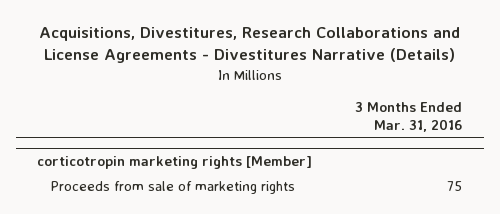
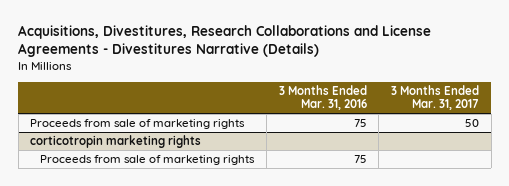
none -> [391,84,480,111] 3 Months Ended Mar. 31, 2017
[37,155,313,169] corticotropin marketing rights [Member] -> none
none -> [30,135,202,149] corticotropin marketing rights
none -> [40,155,256,166] Proceeds from sale of marketing rights

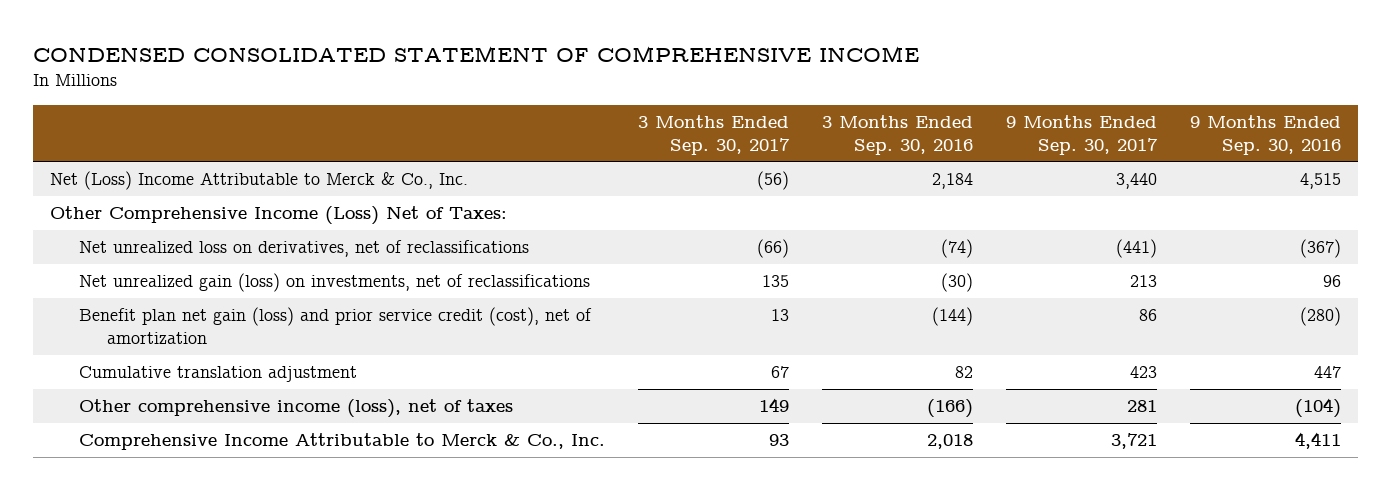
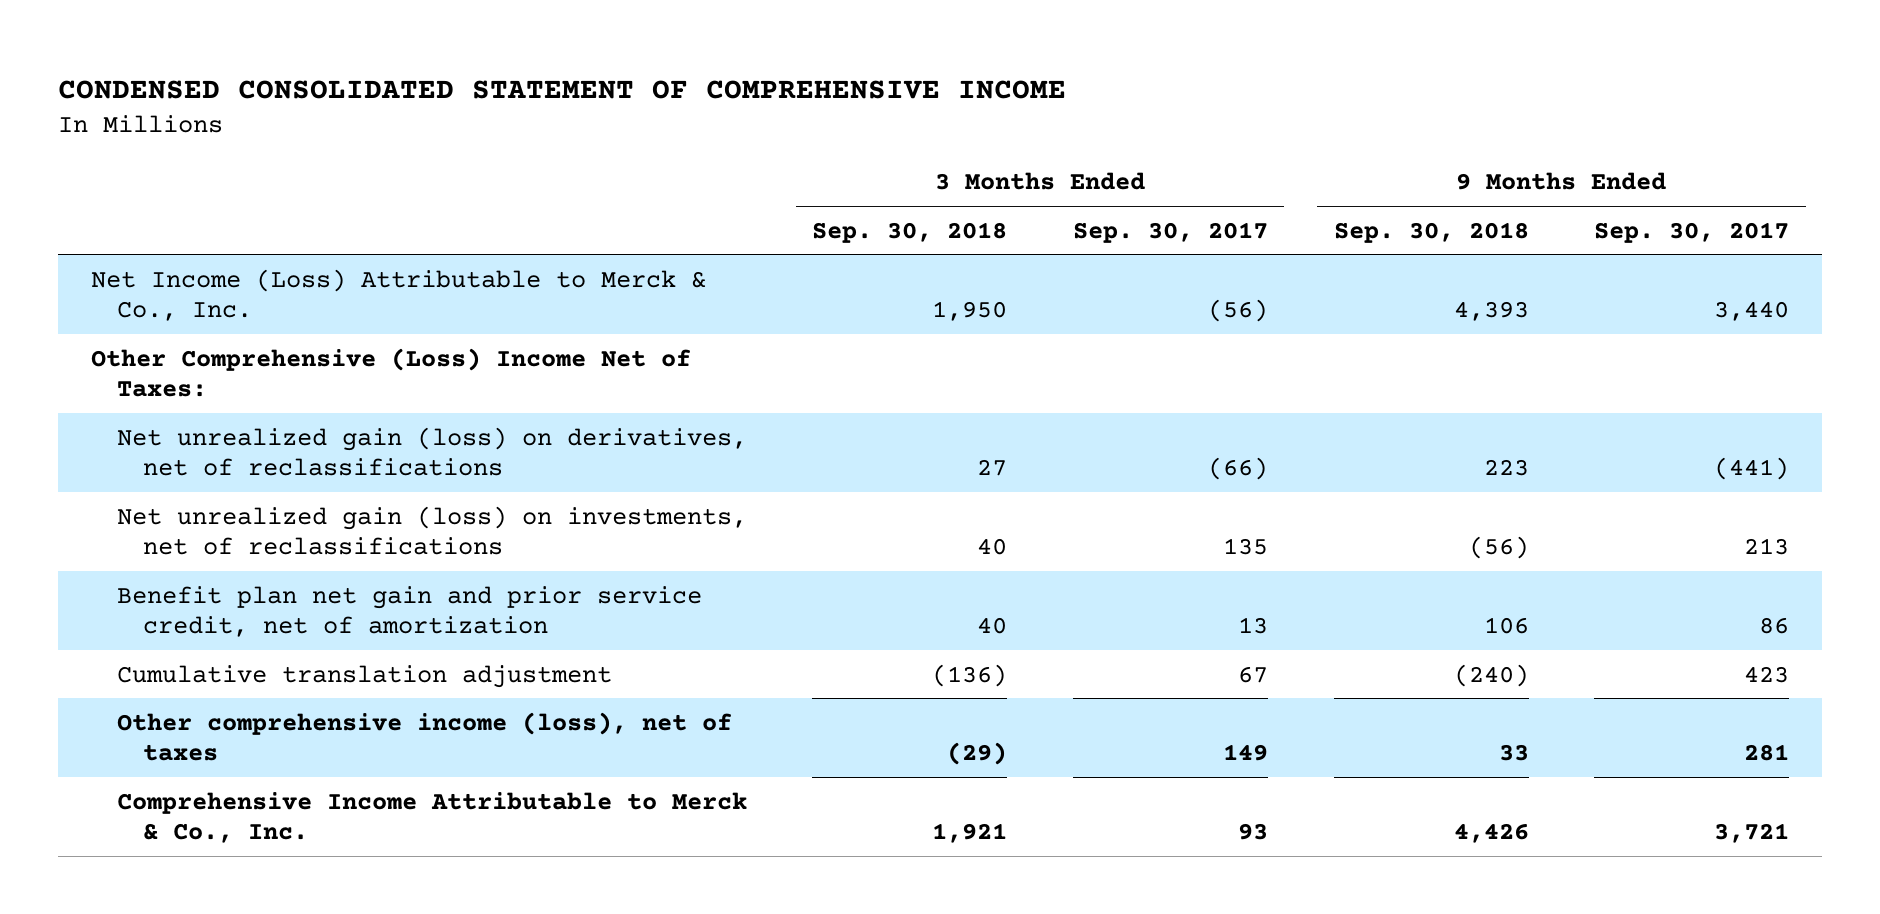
[821,114,973,155] 3 Months Ended Sep. 30, 2016 -> none
[1190,114,1342,155] 9 Months Ended Sep. 30, 2016 -> none
none -> [812,221,1008,243] Sep. 30, 2018
none -> [1333,221,1529,243] Sep. 30, 2018
[50,171,469,191] Net (Loss) Income Attributable to Merck & Co., Inc. -> [90,268,706,322] Net Income (Loss) Attributable to Merck & Co., Inc.
[50,206,508,226] Other Comprehensive Income (Loss) Net of Taxes: -> [90,347,691,398] Other Comprehensive (Loss) Income Net of Taxes:
[78,240,529,258] Net unrealized loss on derivatives, net of reclassifications -> [116,426,747,477] Net unrealized gain (loss) on derivatives, net of reclassifications
[78,307,592,345] Benefit plan net gain (loss) and prior service credit (cost), net of amortization -> [116,585,702,638] Benefit plan net gain and prior service credit, net of amortization

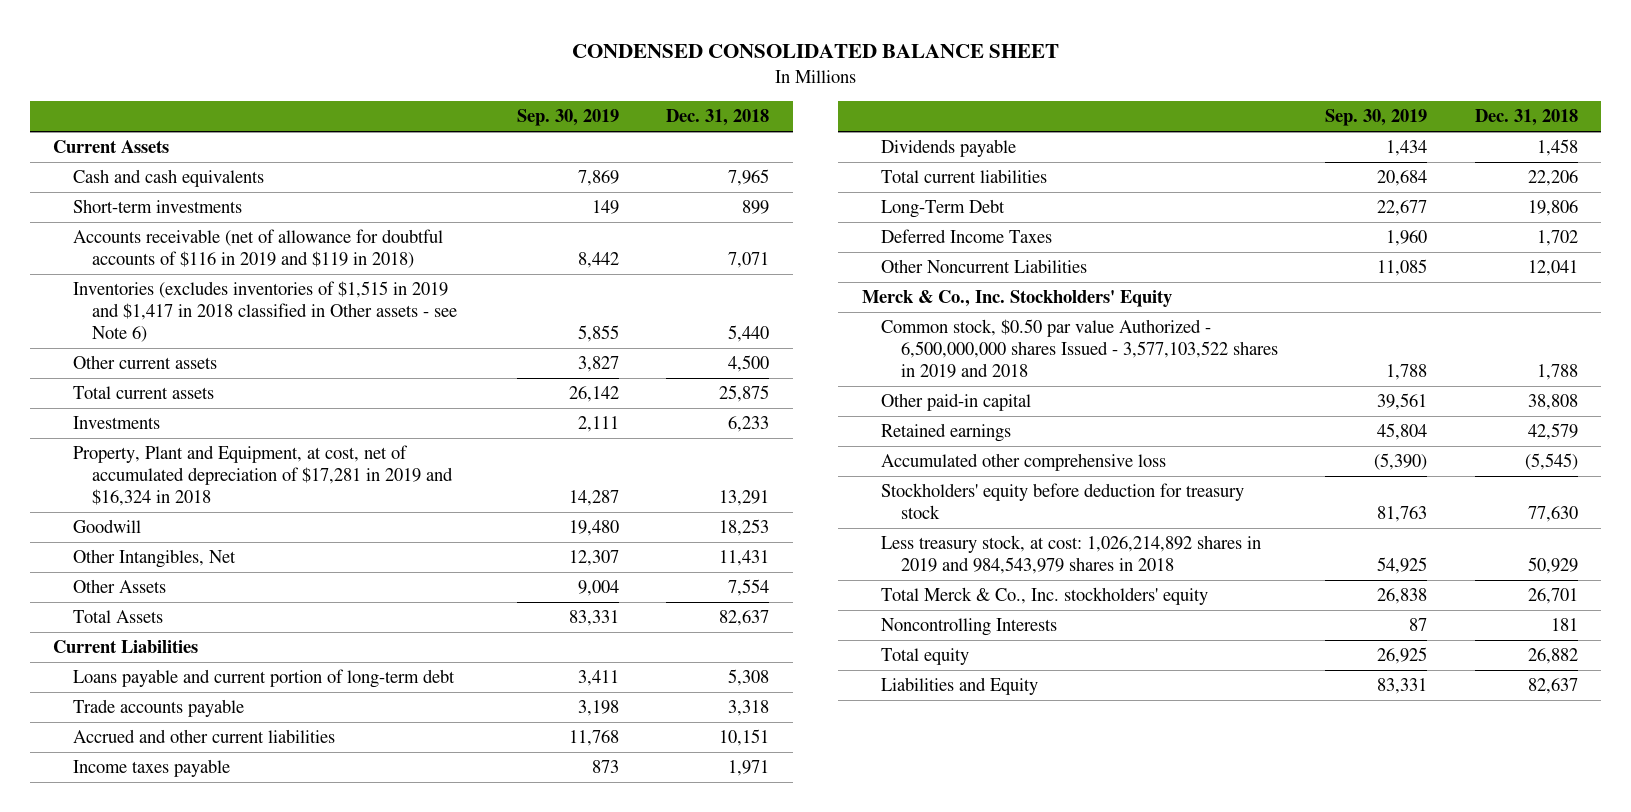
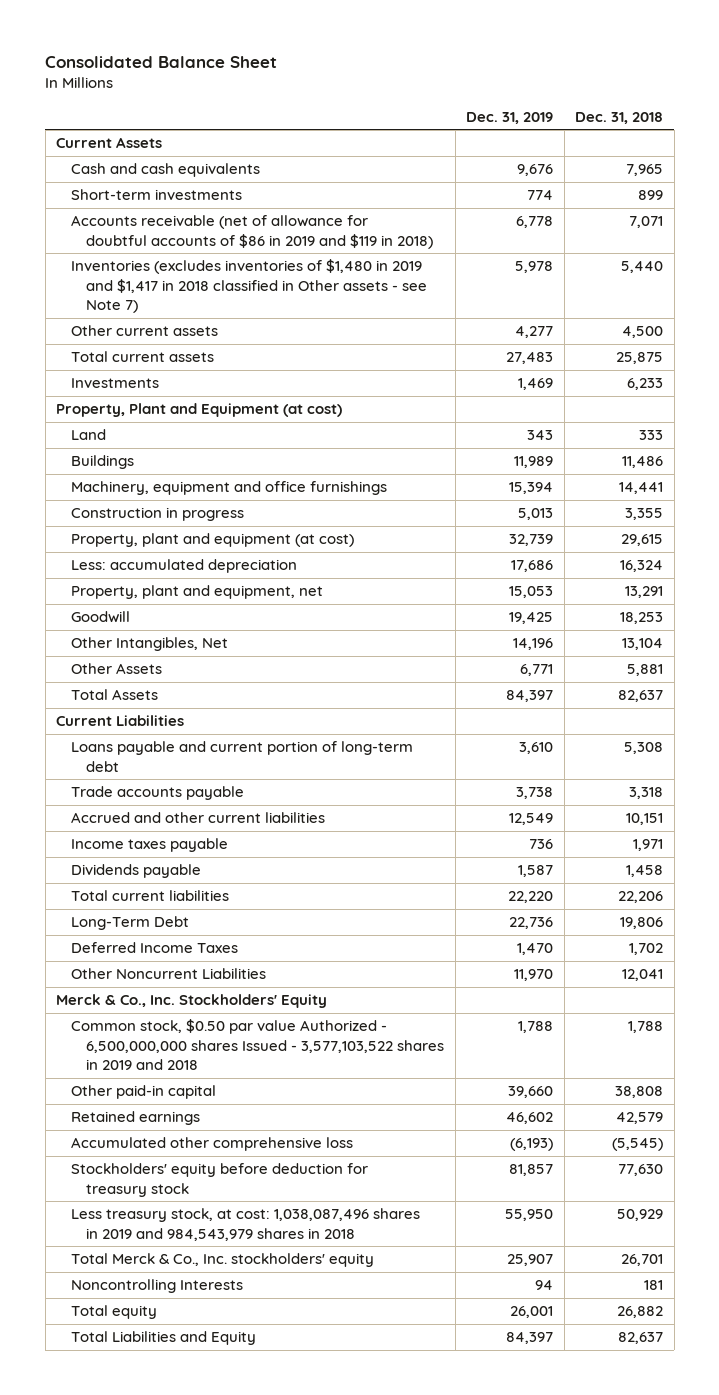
[571,44,1059,59] CONDENSED CONSOLIDATED BALANCE SHEET -> [45,56,278,69] Consolidated Balance Sheet
[516,109,619,127] Sep. 30, 2019 -> none
none -> [466,111,554,124] Dec. 31, 2019
[72,229,443,269] Accounts receivable (net of allowance for doubtful accounts of $116 in 2019 and $119 in 2018) -> [71,215,434,249] Accounts receivable (net of allowance for doubtful accounts of $86 in 2019 and $119 in 2018)
[72,281,458,343] Inventories (excludes inventories of $1,515 in 2019 and $1,417 in 2018 classified in Other assets - see Note 6) -> [71,259,428,313] Inventories (excludes inventories of $1,480 in 2019 and $1,417 in 2018 classified in Other assets - see Note 7)
none -> [56,403,343,418] Property, Plant and Equipment (at cost)
none -> [71,429,107,441] Land
none -> [71,455,135,470] Buildings
none -> [71,481,388,496] Machinery, equipment and office furnishings
none -> [71,507,245,522] Construction in progress
none -> [71,533,355,548] Property, plant and equipment (at cost)
none -> [71,559,298,574] Less: accumulated depreciation
[72,445,454,507] Property, Plant and Equipment, at cost, net of accumulated depreciation of $17,281 in 2019 and $16,324 in 2018 -> [71,585,324,600] Property, plant and equipment, net
[719,550,770,567] 11,431 -> [622,638,664,651] 13,104
[728,579,770,597] 7,554 -> [627,664,664,677] 5,881
[881,535,1262,575] Less treasury stock, at cost: 1,026,214,892 shares in 2019 and 984,543,979 shares in 2018 -> [71,1208,421,1241] Less treasury stock, at cost: 1,038,087,496 shares in 2019 and 984,543,979 shares in 2018
[881,677,1039,696] Liabilities and Equity -> [71,1331,257,1346] Total Liabilities and Equity

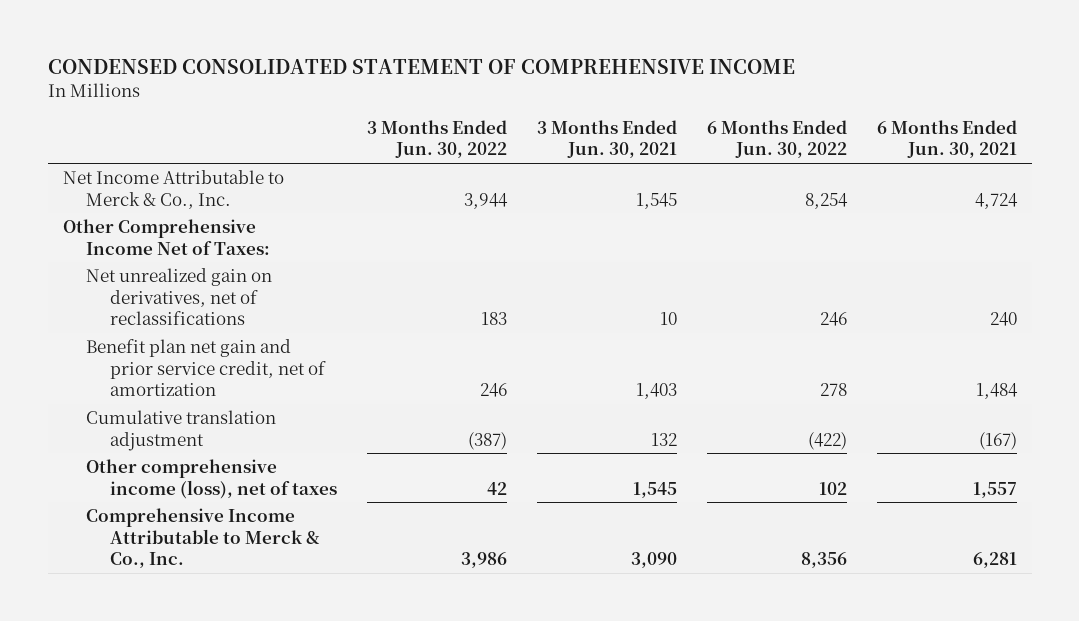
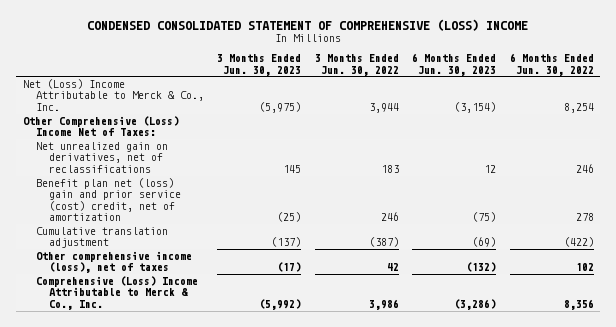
[47,59,795,75] CONDENSED CONSOLIDATED STATEMENT OF COMPREHENSIVE INCOME -> [87,18,529,31] CONDENSED CONSOLIDATED STATEMENT OF COMPREHENSIVE (LOSS) INCOME
[536,120,677,159] 3 Months Ended Jun. 30, 2021 -> none
[876,120,1017,159] 6 Months Ended Jun. 30, 2021 -> none
none -> [217,54,302,76] 3 Months Ended Jun. 30, 2023
none -> [412,53,497,76] 6 Months Ended Jun. 30, 2023
[62,170,284,209] Net Income Attributable to Merck & Co., Inc. -> [22,79,204,111] Net (Loss) Income Attributable to Merck & Co., Inc.
[62,219,271,255] Other Comprehensive Income Net of Taxes: -> [22,116,179,137] Other Comprehensive (Loss) Income Net of Taxes:
[86,339,326,396] Benefit plan net gain and prior service credit, net of amortization -> [35,178,181,222] Benefit plan net (loss) gain and prior service (cost) credit, net of amortization
[86,508,320,568] Comprehensive Income Attributable to Merck & Co., Inc. -> [35,276,198,310] Comprehensive (Loss) Income Attributable to Merck & Co., Inc.

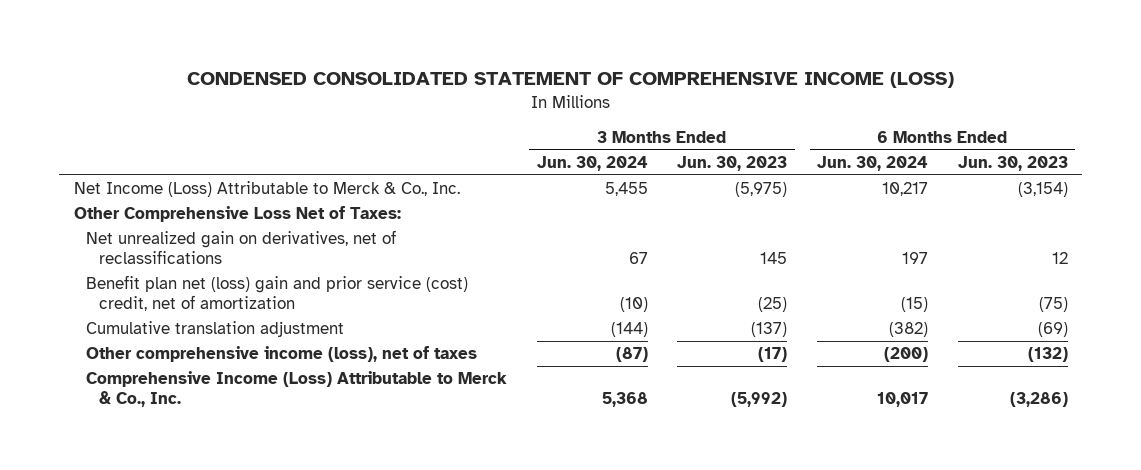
[87,18,529,31] CONDENSED CONSOLIDATED STATEMENT OF COMPREHENSIVE (LOSS) INCOME -> [186,72,954,89] CONDENSED CONSOLIDATED STATEMENT OF COMPREHENSIVE INCOME (LOSS)
[314,54,399,76] 3 Months Ended Jun. 30, 2022 -> none
[509,53,594,76] 6 Months Ended Jun. 30, 2022 -> none
none -> [536,155,648,171] Jun. 30, 2024
none -> [816,155,928,171] Jun. 30, 2024
[22,79,204,111] Net (Loss) Income Attributable to Merck & Co., Inc. -> [73,181,460,198] Net Income (Loss) Attributable to Merck & Co., Inc.
[22,116,179,137] Other Comprehensive (Loss) Income Net of Taxes: -> [73,206,401,223] Other Comprehensive Loss Net of Taxes:
[35,276,198,310] Comprehensive (Loss) Income Attributable to Merck & Co., Inc. -> [86,371,508,408] Comprehensive Income (Loss) Attributable to Merck & Co., Inc.

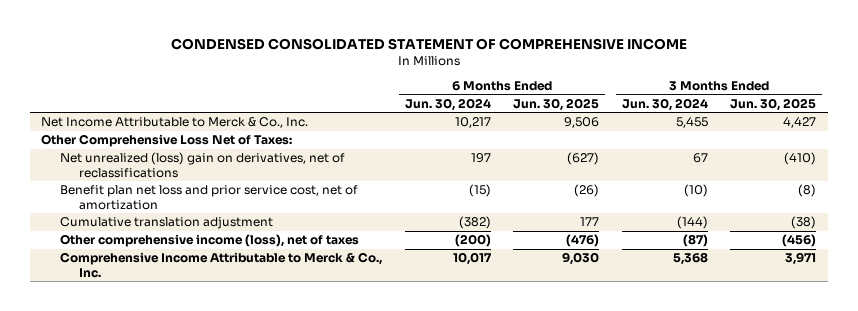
[186,72,954,89] CONDENSED CONSOLIDATED STATEMENT OF COMPREHENSIVE INCOME (LOSS) -> [170,37,687,50] CONDENSED CONSOLIDATED STATEMENT OF COMPREHENSIVE INCOME
[677,155,788,171] Jun. 30, 2023 -> none
[957,155,1068,171] Jun. 30, 2023 -> none
none -> [513,97,600,111] Jun. 30, 2025
none -> [730,97,817,111] Jun. 30, 2025
[73,181,460,198] Net Income (Loss) Attributable to Merck & Co., Inc. -> [41,117,309,129] Net Income Attributable to Merck & Co., Inc.
[86,230,397,265] Net unrealized gain on derivatives, net of reclassifications -> [60,152,346,178] Net unrealized (loss) gain on derivatives, net of reclassifications
[86,275,469,312] Benefit plan net (loss) gain and prior service (cost) credit, net of amortization -> [60,185,359,210] Benefit plan net loss and prior service cost, net of amortization
[86,371,508,408] Comprehensive Income (Loss) Attributable to Merck & Co., Inc. -> [60,252,383,278] Comprehensive Income Attributable to Merck & Co., Inc.

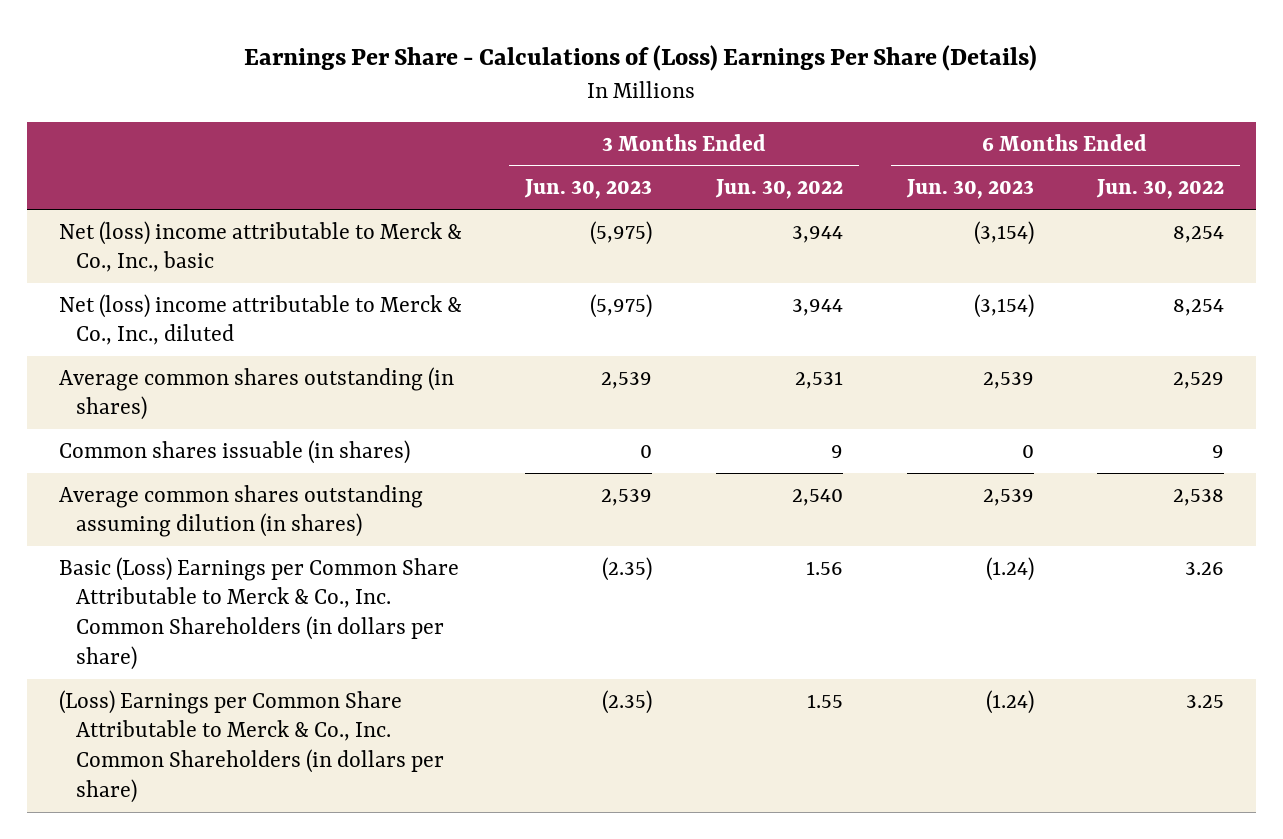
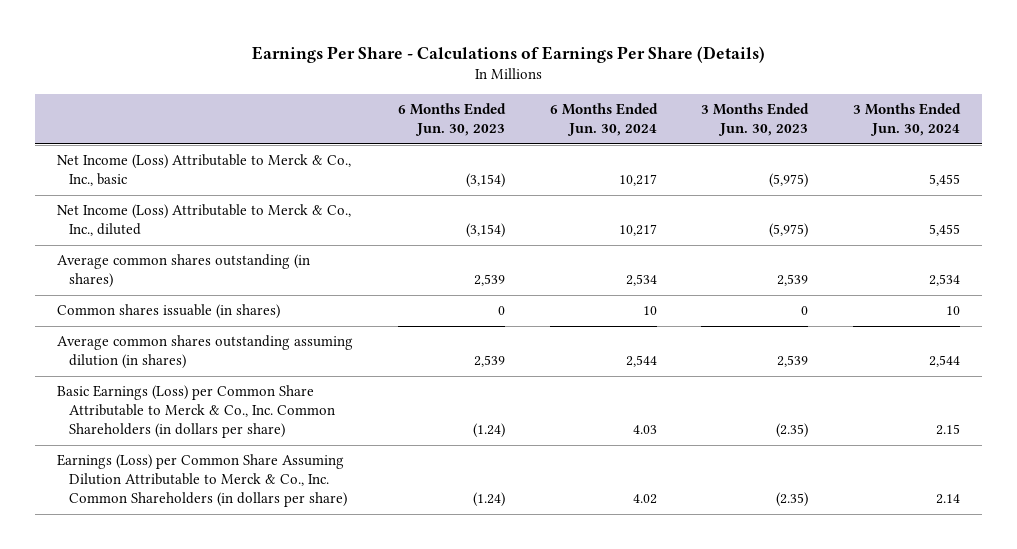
[244,44,1038,71] Earnings Per Share - Calculations of (Loss) Earnings Per Share (Details) -> [251,45,765,63] Earnings Per Share - Calculations of Earnings Per Share (Details)
[714,179,843,200] Jun. 30, 2022 -> none
[1096,179,1225,200] Jun. 30, 2022 -> none
none -> [549,103,658,137] 6 Months Ended Jun. 30, 2024
none -> [852,103,961,137] 3 Months Ended Jun. 30, 2024
[58,220,462,273] Net (loss) income attributable to Merck & Co., Inc., basic -> [57,154,352,187] Net Income (Loss) Attributable to Merck & Co., Inc., basic
[58,293,462,346] Net (loss) income attributable to Merck & Co., Inc., diluted -> [57,204,352,237] Net Income (Loss) Attributable to Merck & Co., Inc., diluted
[58,556,459,670] Basic (Loss) Earnings per Common Share Attributable to Merck & Co., Inc. Common Shareholders (in dollars per share) -> [57,385,335,439] Basic Earnings (Loss) per Common Share Attributable to Merck & Co., Inc. Common Shareholders (in dollars per share)
[58,689,444,803] (Loss) Earnings per Common Share Attributable to Merck & Co., Inc. Common Shareholders (in dollars per share) -> [57,454,347,508] Earnings (Loss) per Common Share Assuming Dilution Attributable to Merck & Co., Inc. Common Shareholders (in dollars per share)

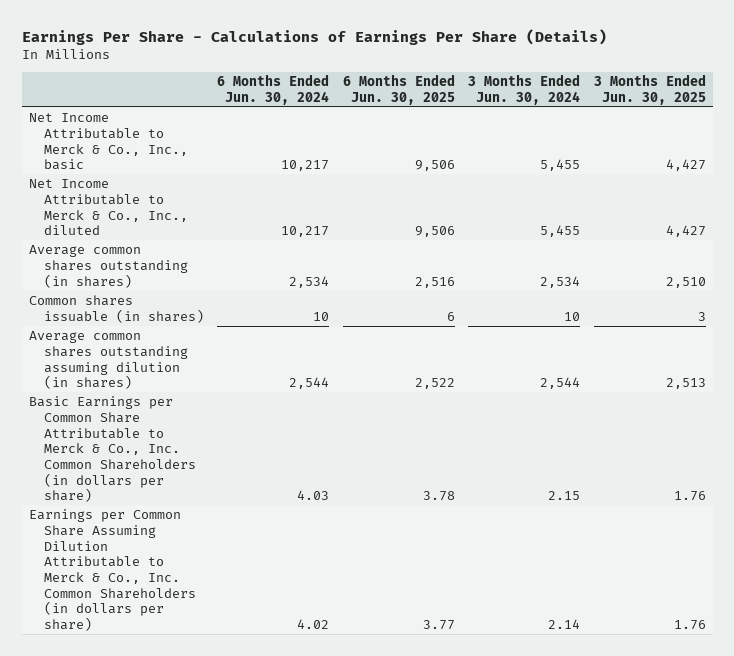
[397,103,506,137] 6 Months Ended Jun. 30, 2023 -> none
[701,103,810,137] 3 Months Ended Jun. 30, 2023 -> none
none -> [342,73,455,105] 6 Months Ended Jun. 30, 2025
none -> [593,73,706,105] 3 Months Ended Jun. 30, 2025
[57,154,352,187] Net Income (Loss) Attributable to Merck & Co., Inc., basic -> [28,113,188,171] Net Income Attributable to Merck & Co., Inc., basic
[57,204,352,237] Net Income (Loss) Attributable to Merck & Co., Inc., diluted -> [28,179,188,236] Net Income Attributable to Merck & Co., Inc., diluted
[57,385,335,439] Basic Earnings (Loss) per Common Share Attributable to Merck & Co., Inc. Common Shareholders (in dollars per share) -> [28,396,196,503] Basic Earnings per Common Share Attributable to Merck & Co., Inc. Common Shareholders (in dollars per share)
[57,454,347,508] Earnings (Loss) per Common Share Assuming Dilution Attributable to Merck & Co., Inc. Common Shareholders (in dollars per share) -> [28,509,196,631] Earnings per Common Share Assuming Dilution Attributable to Merck & Co., Inc. Common Shareholders (in dollars per share)

